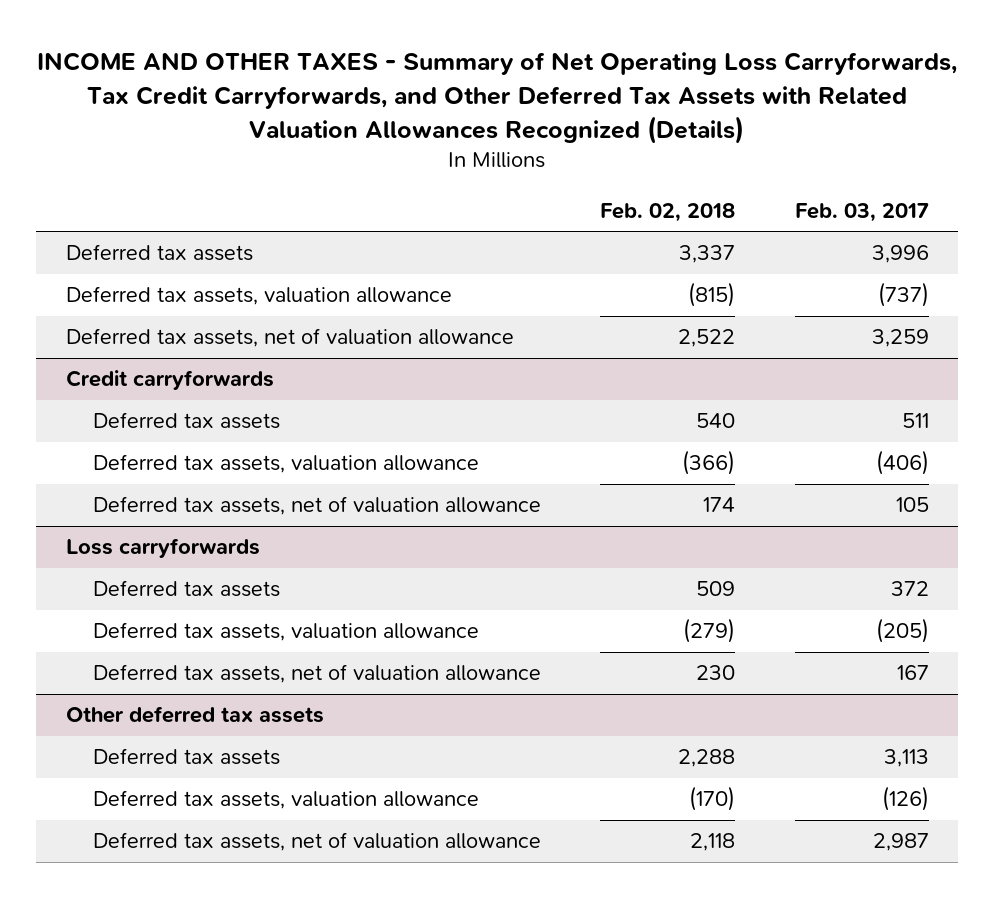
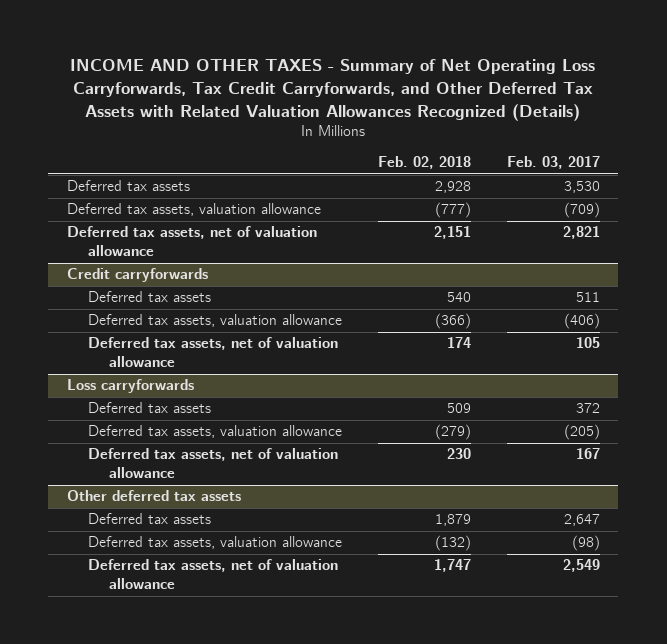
[679,245,736,264] 3,337 -> [434,181,471,194] 2,928
[871,245,929,264] 3,996 -> [563,181,600,194] 3,530
[688,282,736,308] (815) -> [434,202,471,219] (777)
[877,282,929,308] (737) -> [563,202,600,219] (709)
[678,329,736,348] 2,522 -> [433,226,471,240] 2,151
[871,329,929,348] 3,259 -> [562,226,600,240] 2,821
[678,749,736,768] 2,288 -> [434,514,471,527] 1,879
[883,749,929,768] 3,113 -> [563,514,600,527] 2,647
[689,786,736,812] (170) -> [434,535,471,552] (132)
[881,786,929,812] (126) -> [571,535,600,552] (98)
[690,833,736,852] 2,118 -> [433,559,471,573] 1,747
[872,833,929,852] 2,987 -> [562,559,600,573] 2,549

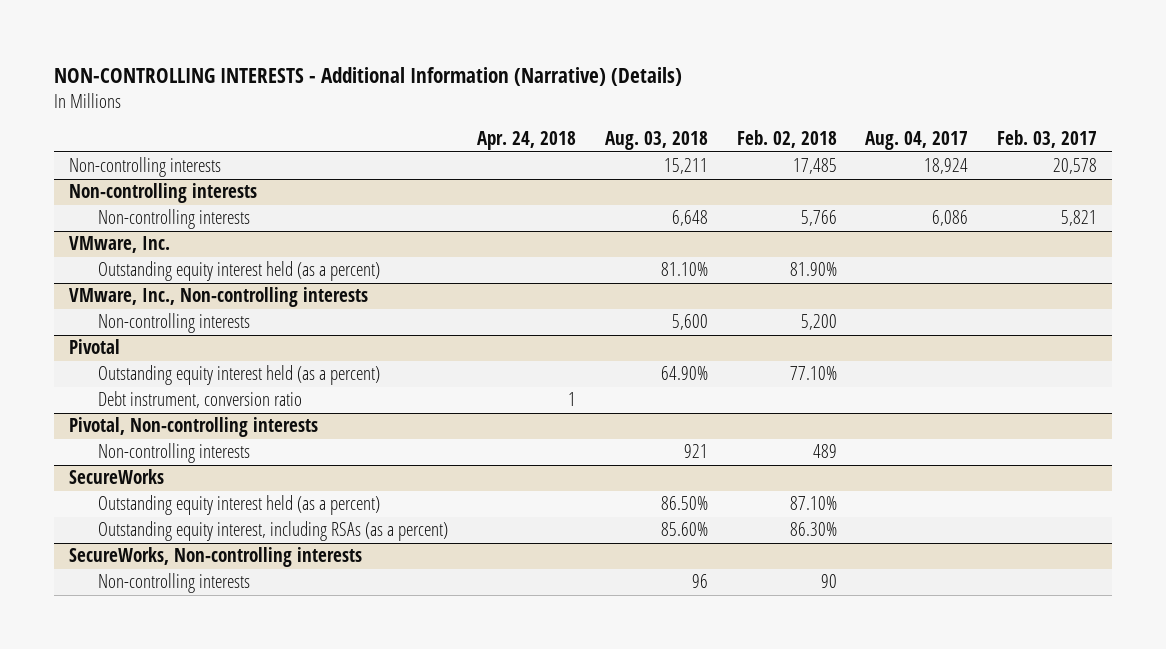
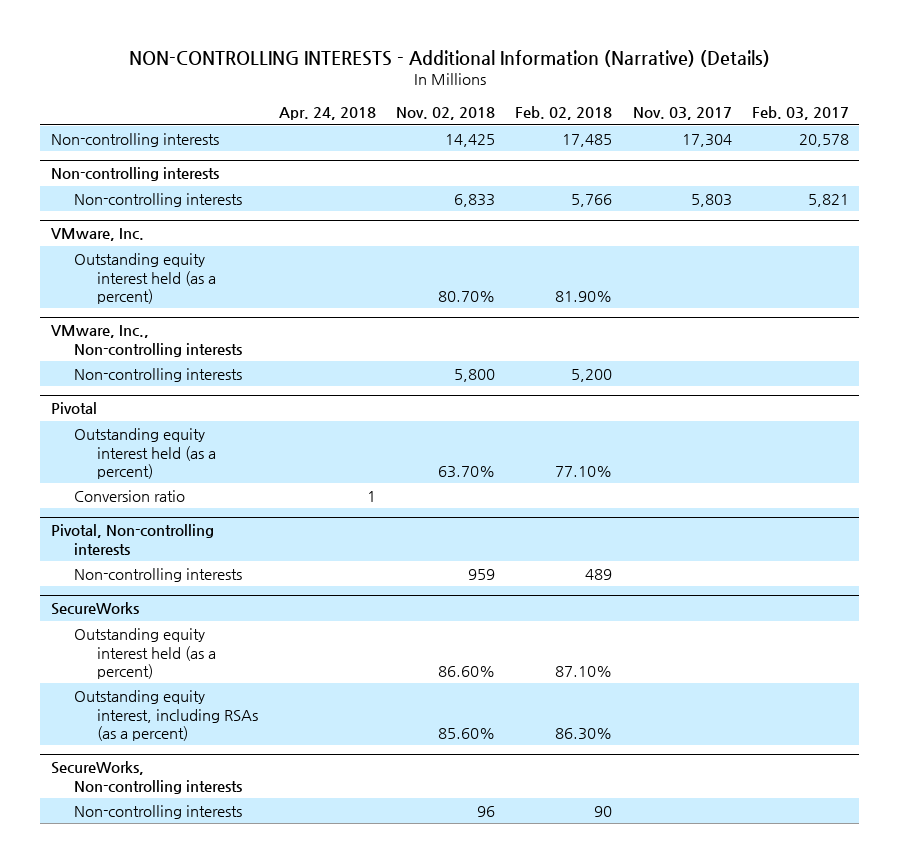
[604,131,708,151] Aug. 03, 2018 -> none
[865,131,969,151] Aug. 04, 2017 -> none
none -> [396,107,496,121] Nov. 02, 2018
none -> [632,107,732,121] Nov. 03, 2017
[97,391,302,409] Debt instrument, conversion ratio -> [73,489,185,502] Conversion ratio

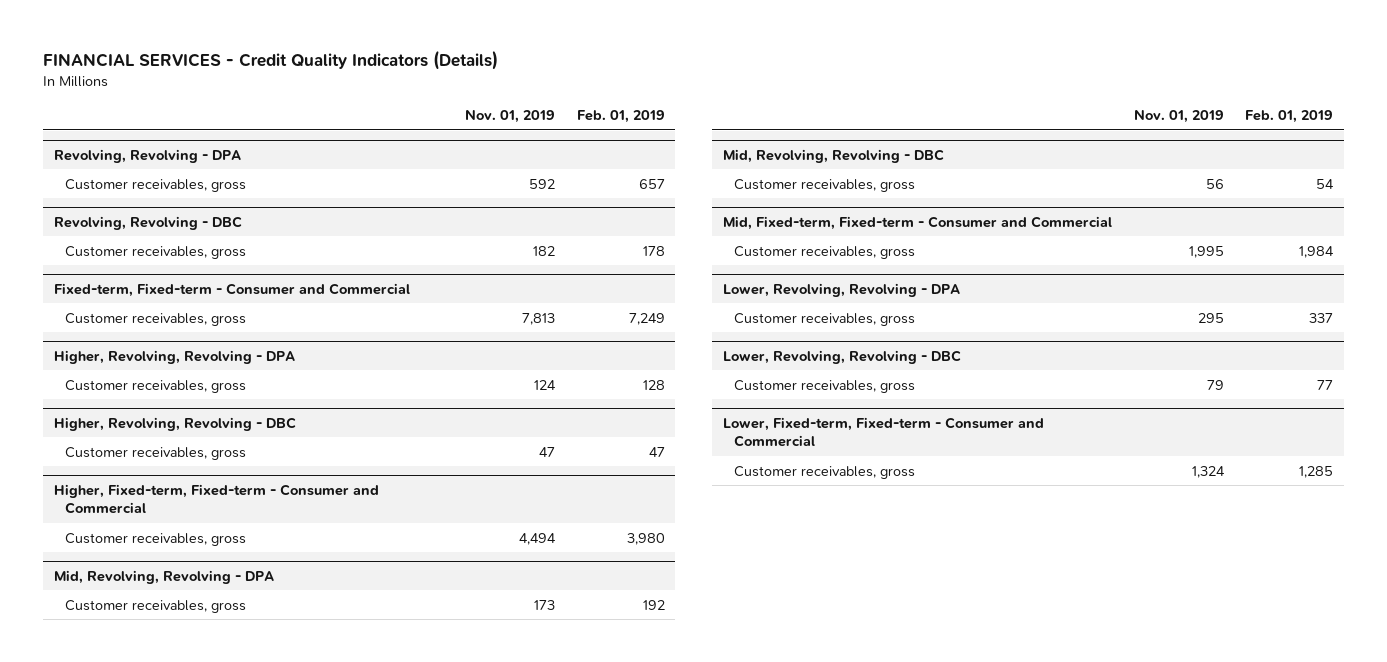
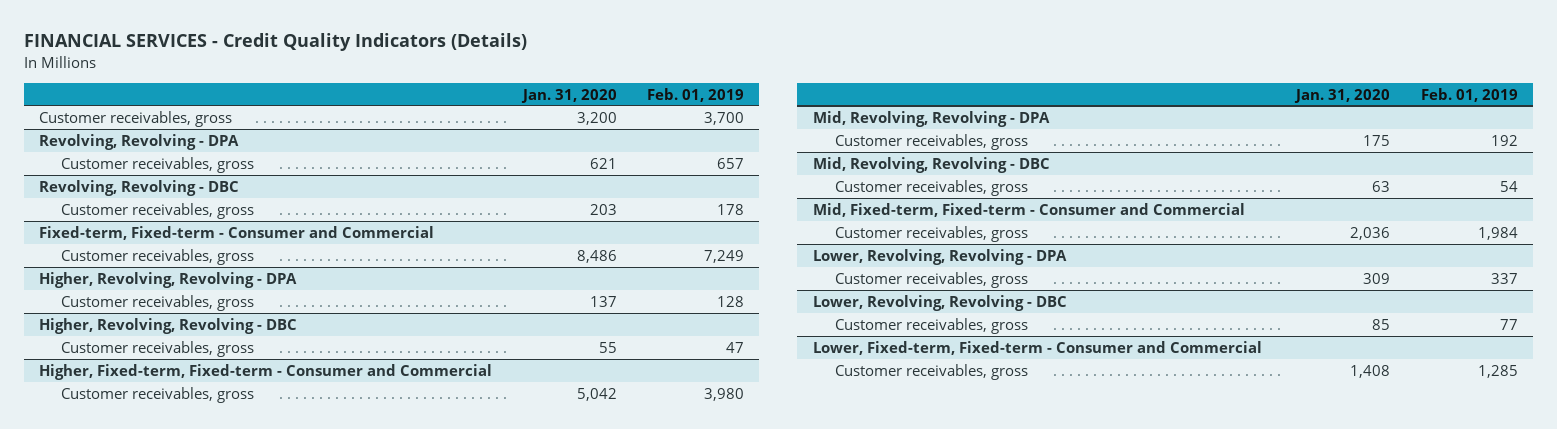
[464,110,555,124] Nov. 01, 2019 -> none
none -> [520,88,617,103] Jan. 31, 2020
none -> [38,110,232,127] Customer receivables, gross

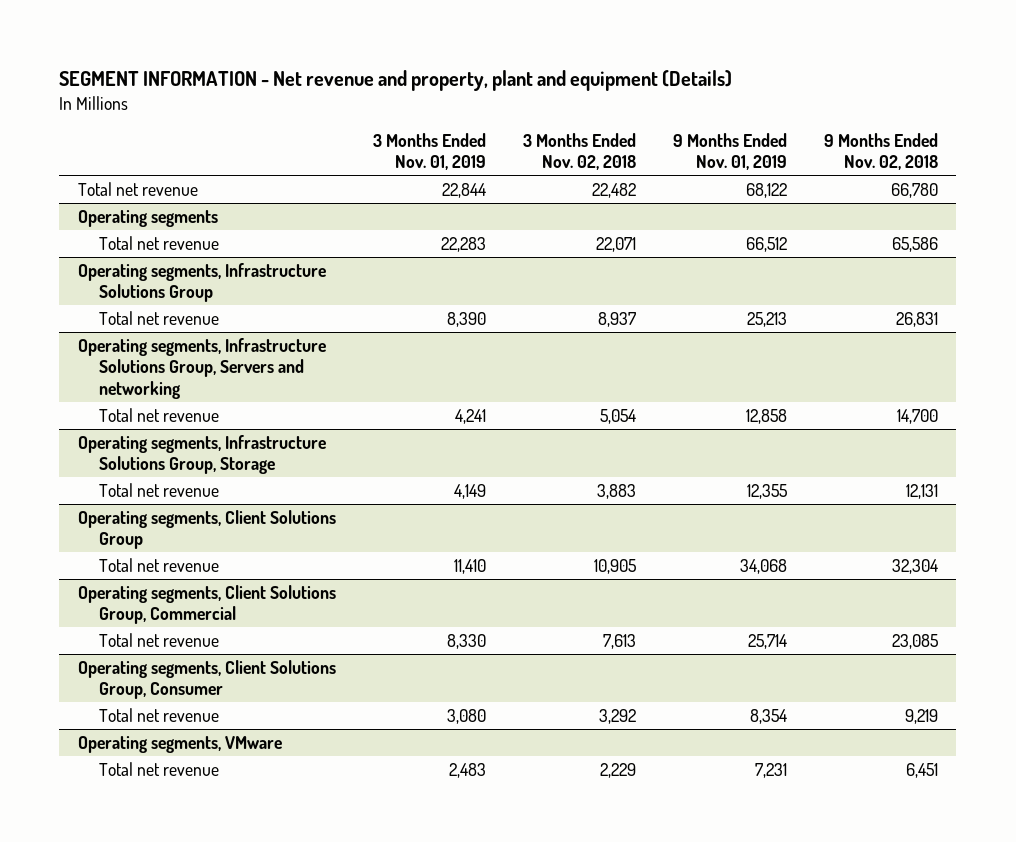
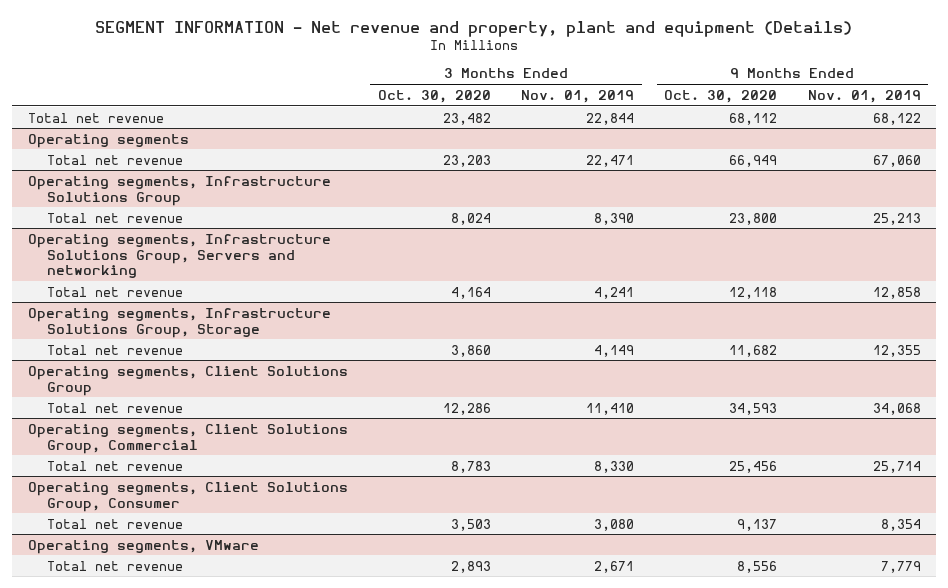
[522,132,636,171] 3 Months Ended Nov. 02, 2018 -> none
[823,132,938,171] 9 Months Ended Nov. 02, 2018 -> none
none -> [377,89,491,103] Oct. 30, 2020
none -> [664,89,778,103] Oct. 30, 2020
[440,236,486,252] 22,283 -> [586,154,635,167] 22,471
[745,236,787,252] 66,512 -> [872,154,921,167] 67,060
[448,762,486,778] 2,483 -> [594,560,635,573] 2,671
[754,762,787,778] 7,231 -> [880,560,921,573] 7,779

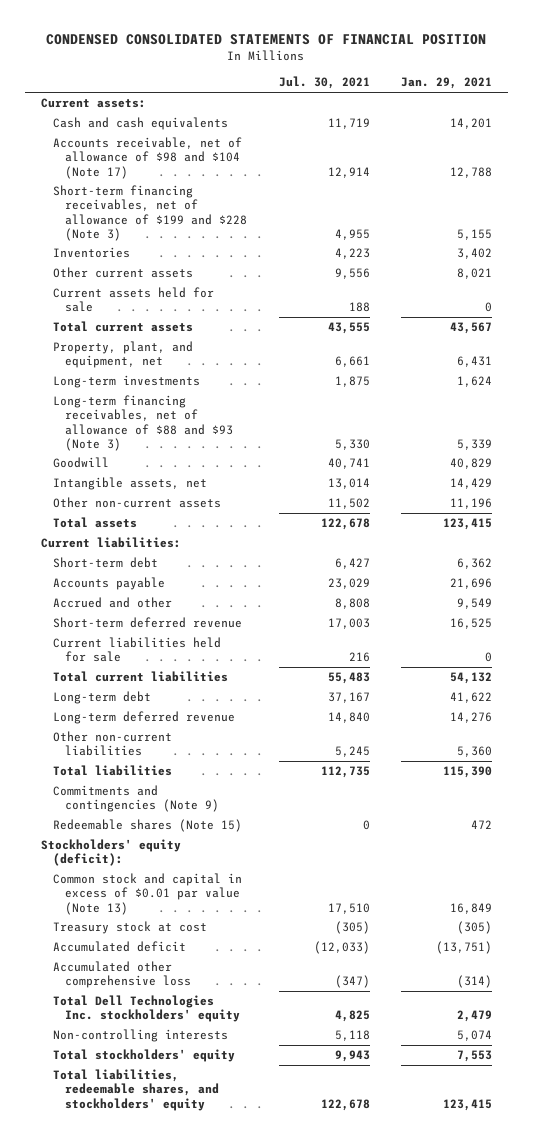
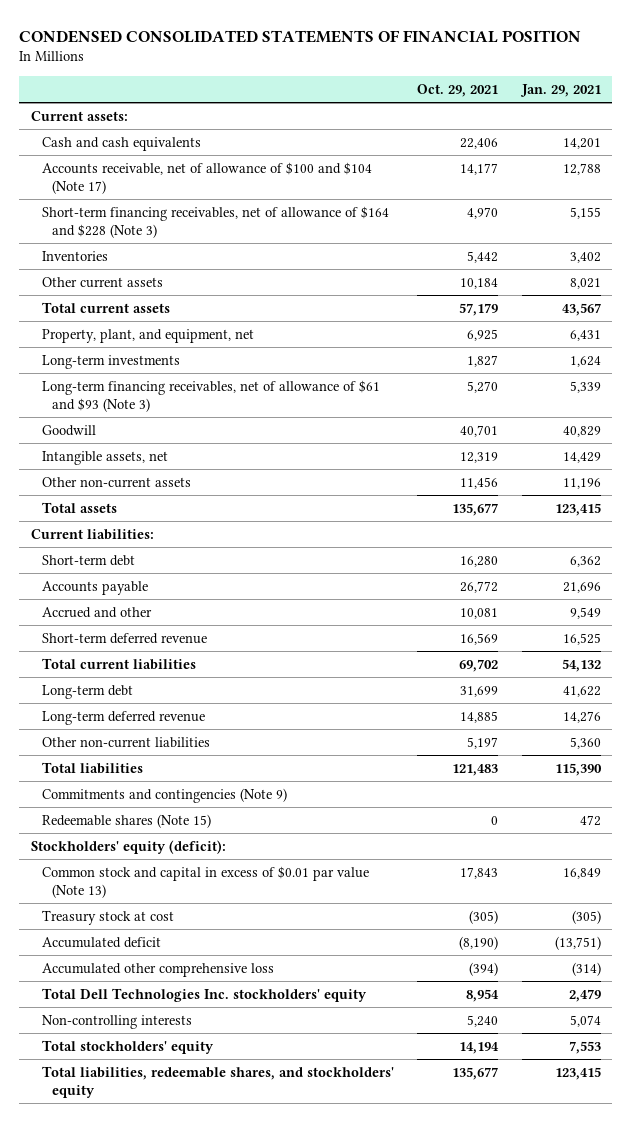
[278,76,370,90] Jul. 30, 2021 -> none
none -> [417,83,499,97] Oct. 29, 2021
[52,137,242,179] Accounts receivable, net of allowance of $98 and $104 (Note 17) -> [41,161,372,194] Accounts receivable, net of allowance of $100 and $104 (Note 17)
[52,185,248,241] Short-term financing receivables, net of allowance of $199 and $228 (Note 3) -> [41,205,389,238] Short-term financing receivables, net of allowance of $164 and $228 (Note 3)
[52,287,214,313] Current assets held for sale -> none
[52,395,234,451] Long-term financing receivables, net of allowance of $88 and $93 (Note 3) -> [41,379,380,412] Long-term financing receivables, net of allowance of $61 and $93 (Note 3)
[52,637,221,663] Current liabilities held for sale -> none

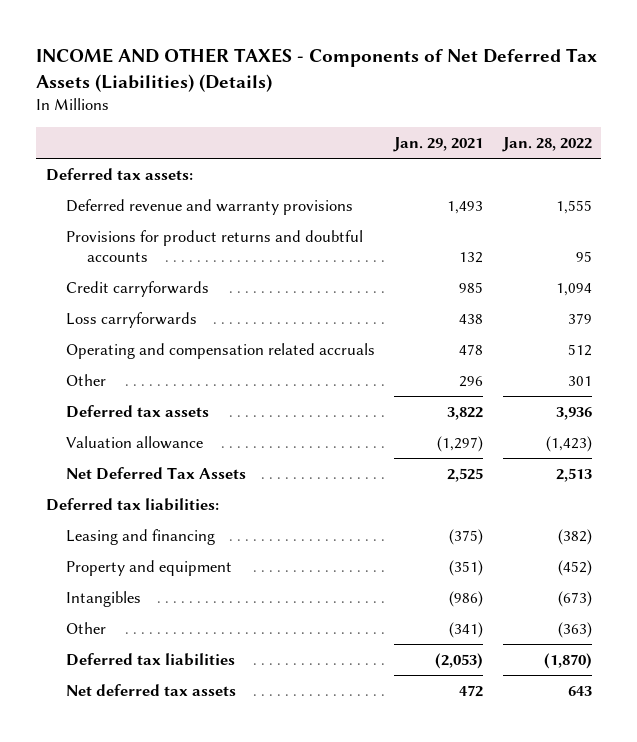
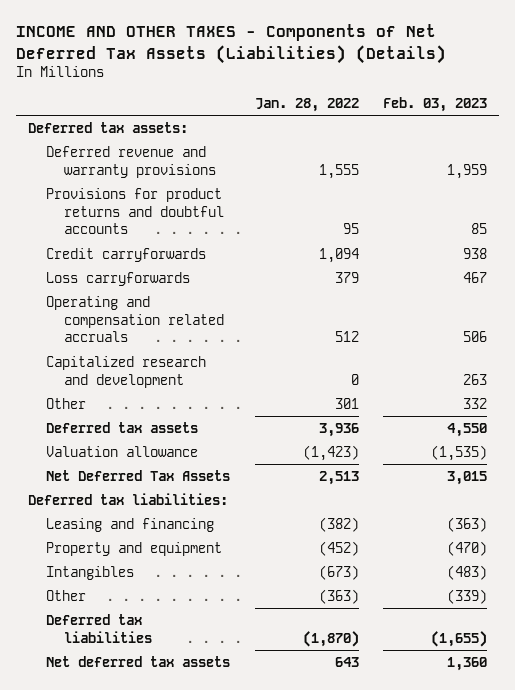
[393,137,484,153] Jan. 29, 2021 -> none
none -> [383,97,488,113] Feb. 03, 2023
none -> [46,355,207,388] Capitalized research and development

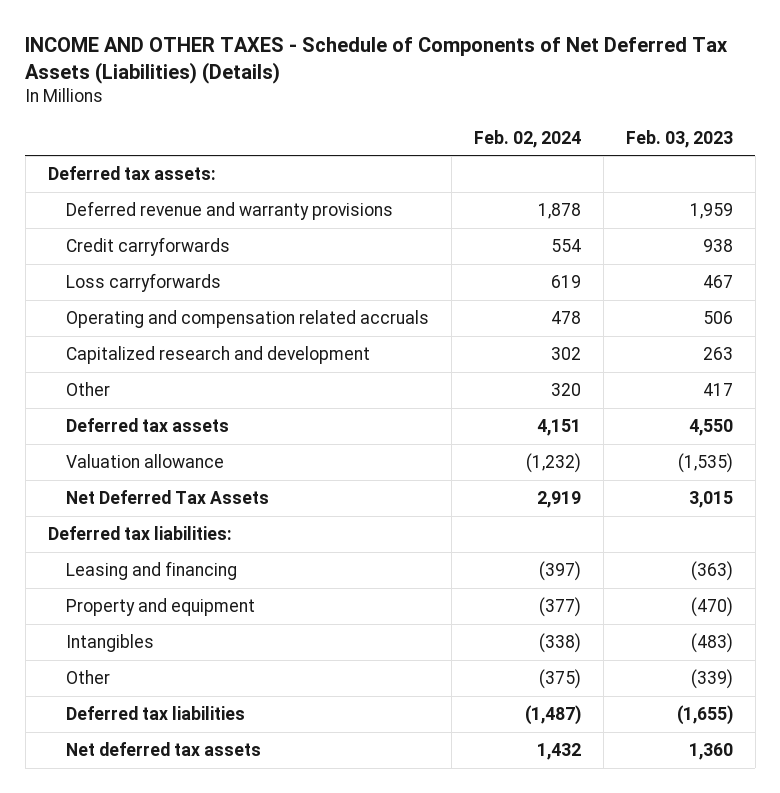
[16,24,447,64] INCOME AND OTHER TAXES - Components of Net Deferred Tax Assets (Liabilities) (Details) -> [25,37,729,84] INCOME AND OTHER TAXES - Schedule of Components of Net Deferred Tax Assets (Liabilities) (Details)
[254,98,359,113] Jan. 28, 2022 -> none
none -> [473,129,581,148] Feb. 02, 2024
[46,187,224,235] Provisions for product returns and doubtful accounts -> none
[463,397,488,409] 332 -> [702,383,733,397] 417

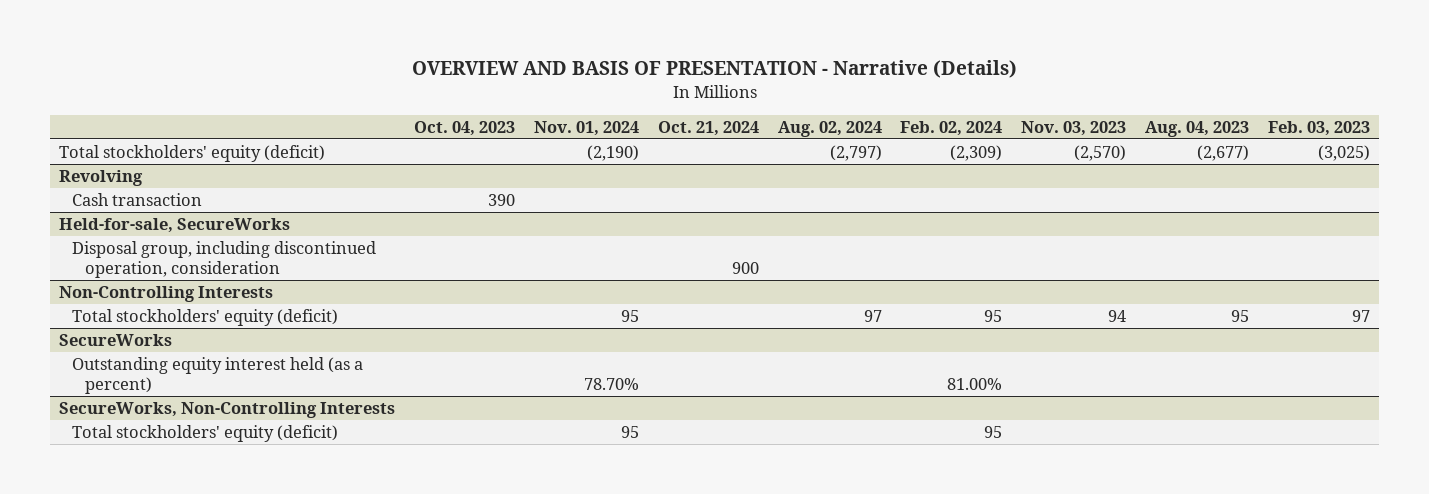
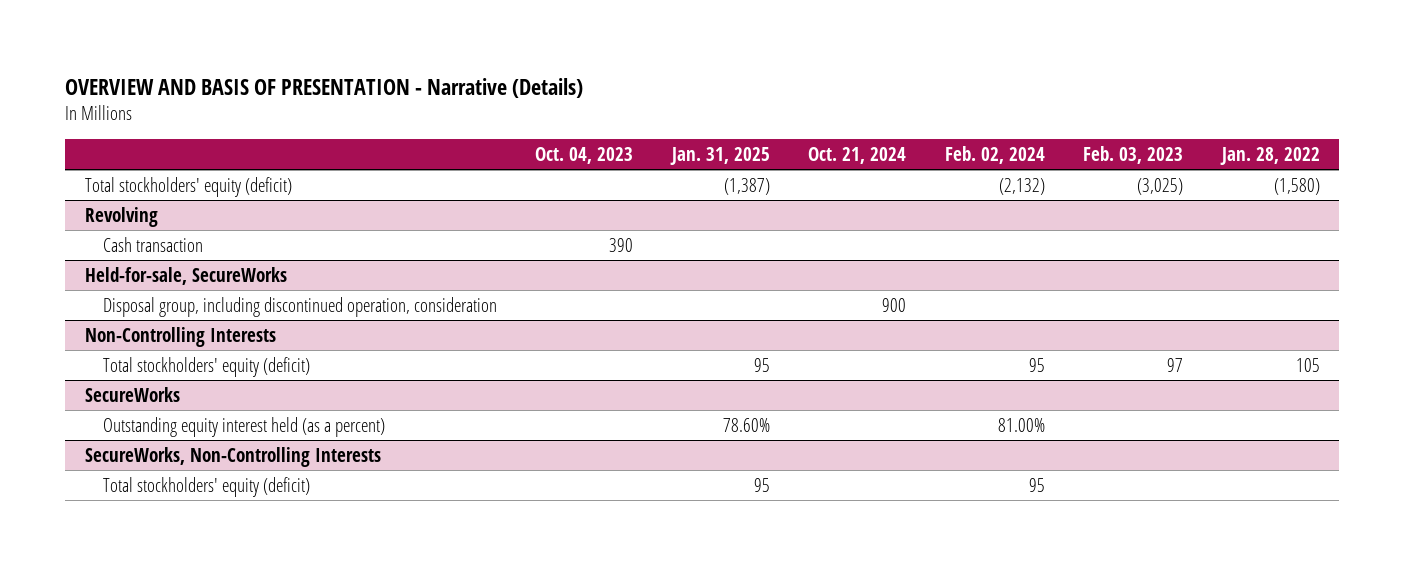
[533,120,639,136] Nov. 01, 2024 -> none
[777,120,882,137] Aug. 02, 2024 -> none
[1021,120,1127,136] Nov. 03, 2023 -> none
[1145,120,1250,137] Aug. 04, 2023 -> none
none -> [669,147,770,166] Jan. 31, 2025
none -> [1219,147,1320,166] Jan. 28, 2022
[950,145,1003,162] (2,309) -> [998,177,1045,195] (2,132)

